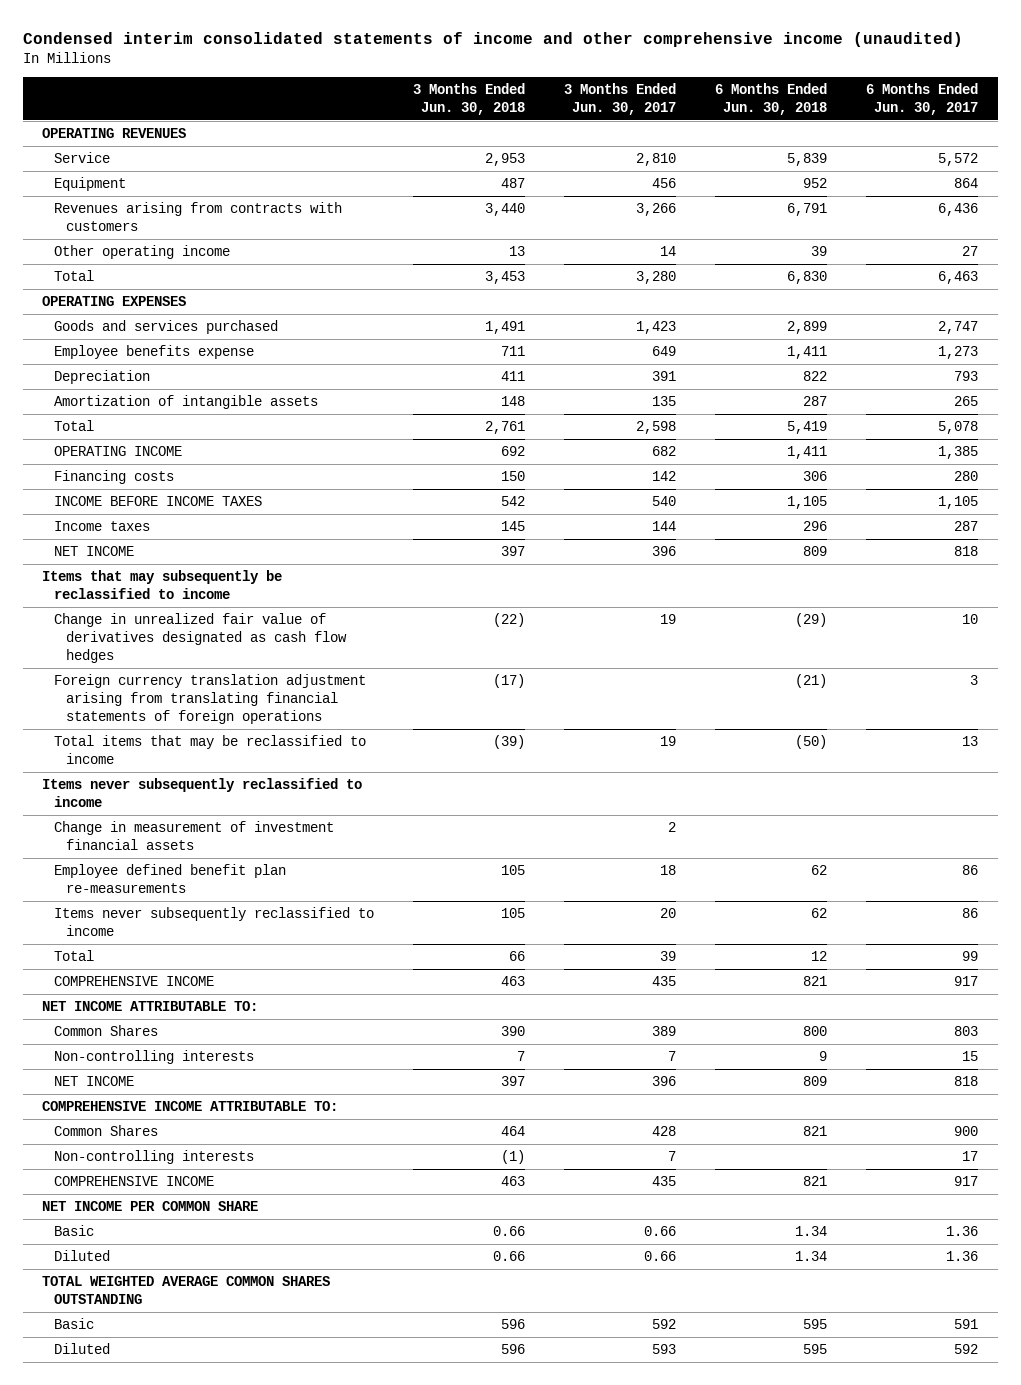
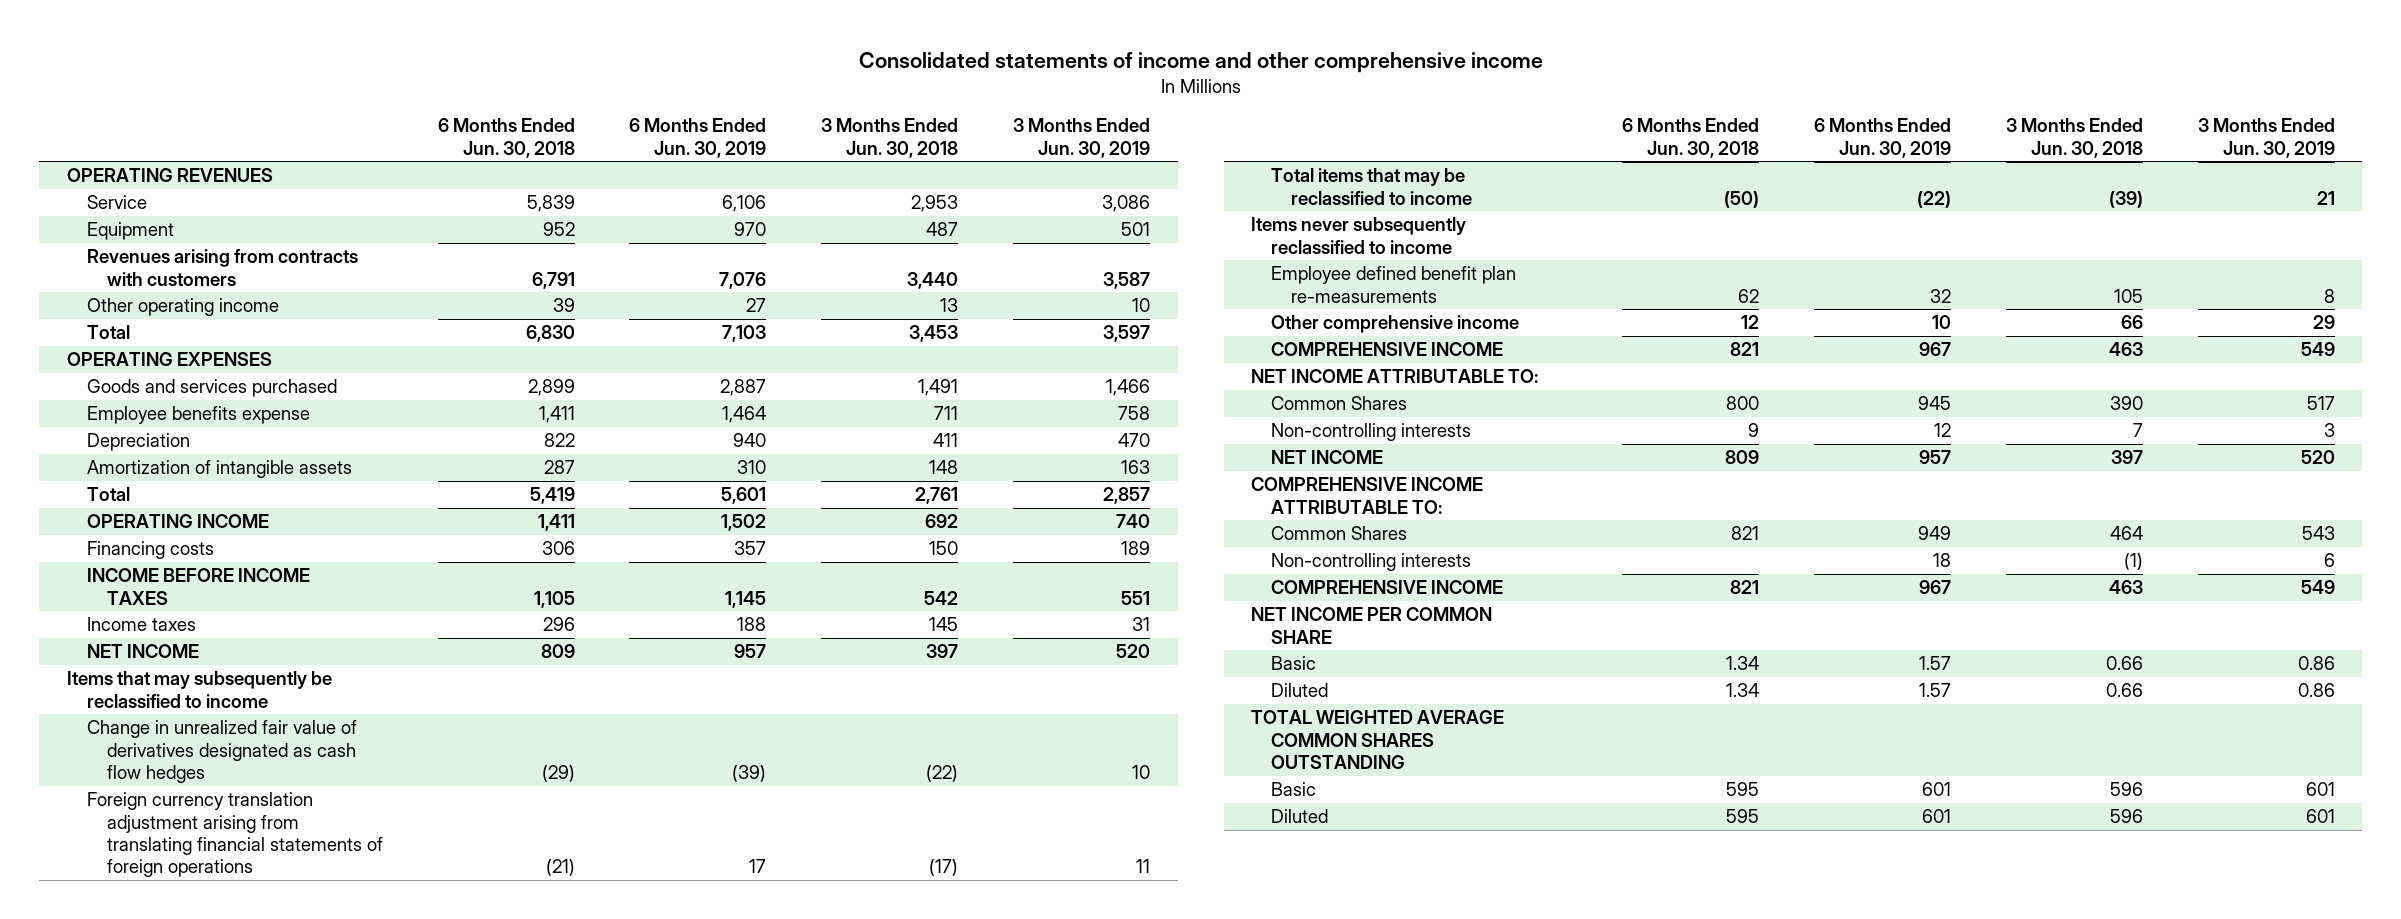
[22,32,963,48] Condensed interim consolidated statements of income and other comprehensive income (unaudited) -> [858,52,1543,74] Consolidated statements of income and other comprehensive income
[564,82,677,115] 3 Months Ended Jun. 30, 2017 -> none
[866,82,979,115] 6 Months Ended Jun. 30, 2017 -> none
none -> [629,118,767,158] 6 Months Ended Jun. 30, 2019
none -> [1013,118,1151,158] 3 Months Ended Jun. 30, 2019
[54,821,335,850] Change in measurement of investment financial assets -> none
[54,907,375,936] Items never subsequently reclassified to income -> none
[54,950,95,962] Total -> [1271,315,1520,334] Other comprehensive income

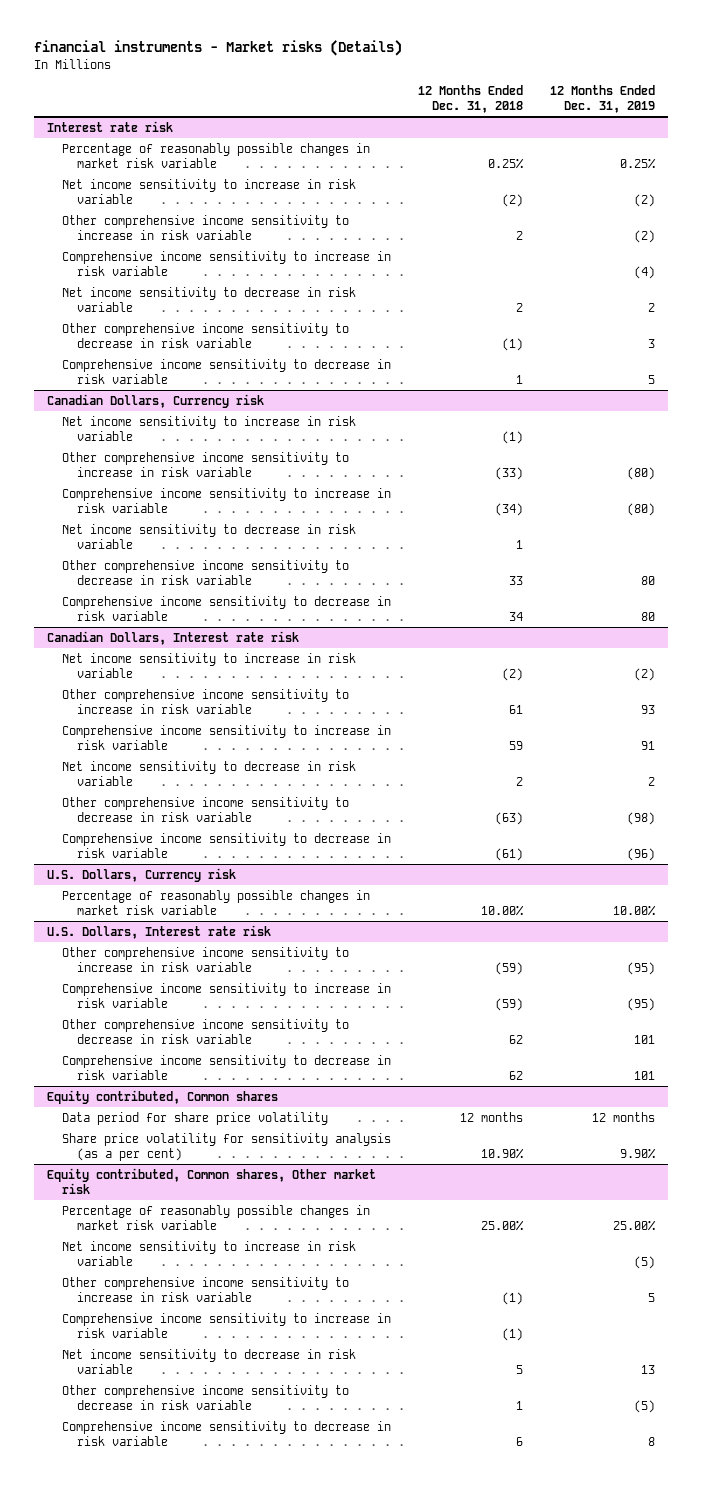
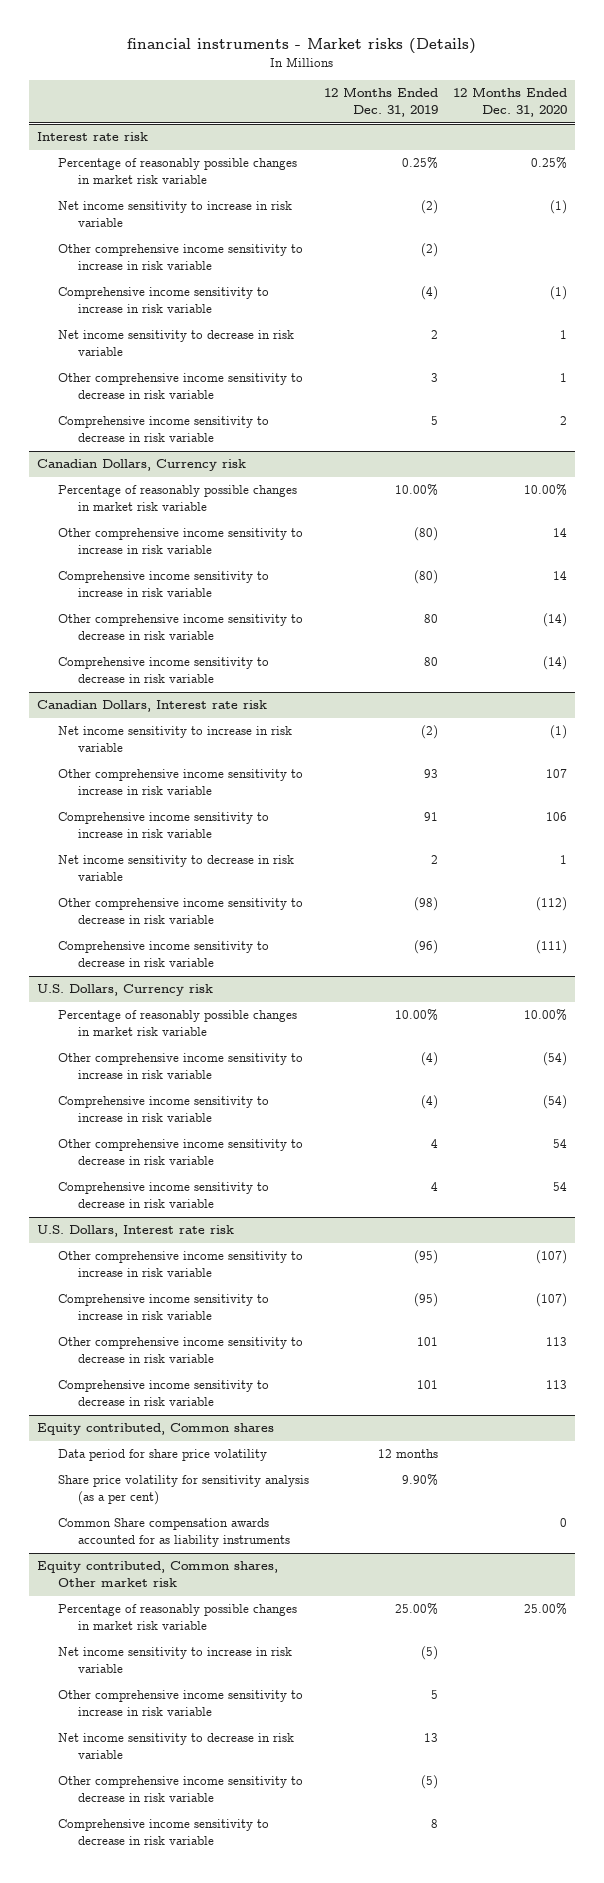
[418,85,524,114] 12 Months Ended Dec. 31, 2018 -> none
none -> [453,87,568,118] 12 Months Ended Dec. 31, 2020
[62,415,357,441] Net income sensitivity to increase in risk variable -> none
none -> [57,485,297,512] Percentage of reasonably possible changes in market risk variable
[62,523,357,549] Net income sensitivity to decrease in risk variable -> none
none -> [57,1053,303,1080] Other comprehensive income sensitivity to increase in risk variable
none -> [57,1096,269,1123] Comprehensive income sensitivity to increase in risk variable
none -> [57,1139,303,1166] Other comprehensive income sensitivity to decrease in risk variable
none -> [57,1182,269,1209] Comprehensive income sensitivity to decrease in risk variable
none -> [57,1518,291,1548] Common Share compensation awards accounted for as liability instruments
[62,1312,392,1338] Comprehensive income sensitivity to increase in risk variable -> none

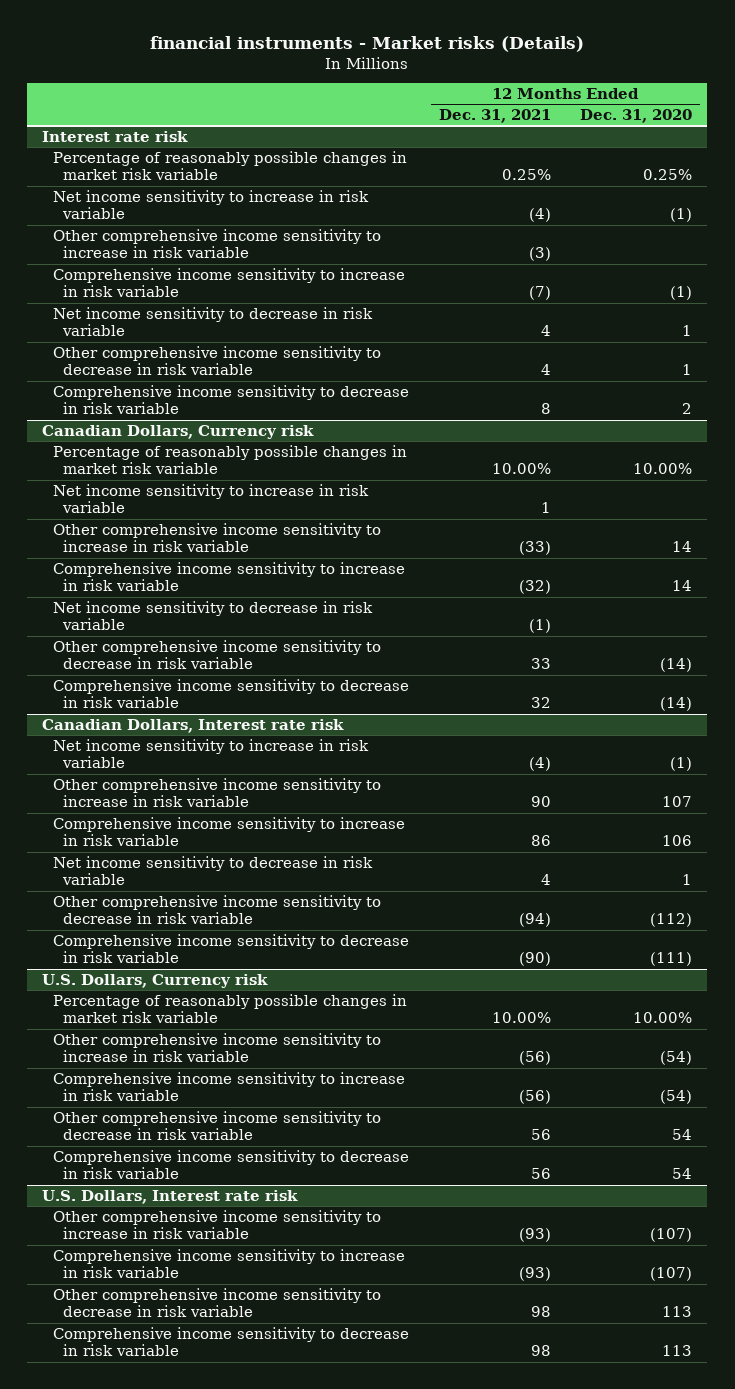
[323,87,438,118] 12 Months Ended Dec. 31, 2019 -> none
none -> [438,108,551,123] Dec. 31, 2021
none -> [52,483,369,514] Net income sensitivity to increase in risk variable
none -> [52,600,373,631] Net income sensitivity to decrease in risk variable
[36,1423,274,1436] Equity contributed, Common shares -> none
[57,1449,267,1462] Data period for share price volatility -> none
[57,1475,309,1506] Share price volatility for sensitivity analysis (as a per cent) -> none
[57,1518,291,1548] Common Share compensation awards accounted for as liability instruments -> none
[36,1561,278,1588] Equity contributed, Common shares, Other market risk -> none
[57,1604,297,1631] Percentage of reasonably possible changes in market risk variable -> none
[57,1647,292,1674] Net income sensitivity to increase in risk variable -> none
[57,1690,303,1717] Other comprehensive income sensitivity to increase in risk variable -> none
[57,1733,294,1760] Net income sensitivity to decrease in risk variable -> none
[57,1776,303,1803] Other comprehensive income sensitivity to decrease in risk variable -> none
[57,1819,269,1846] Comprehensive income sensitivity to decrease in risk variable -> none

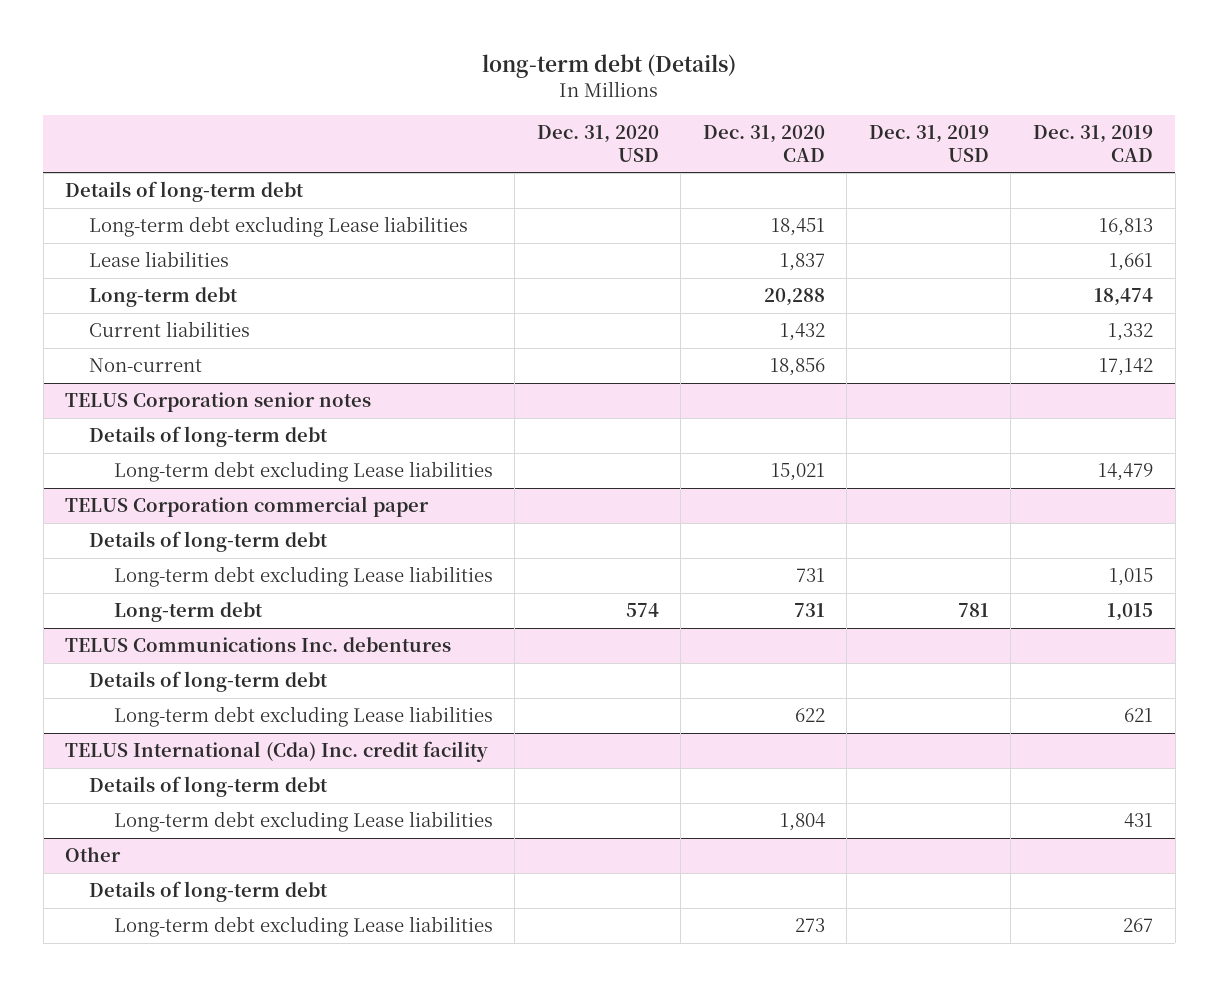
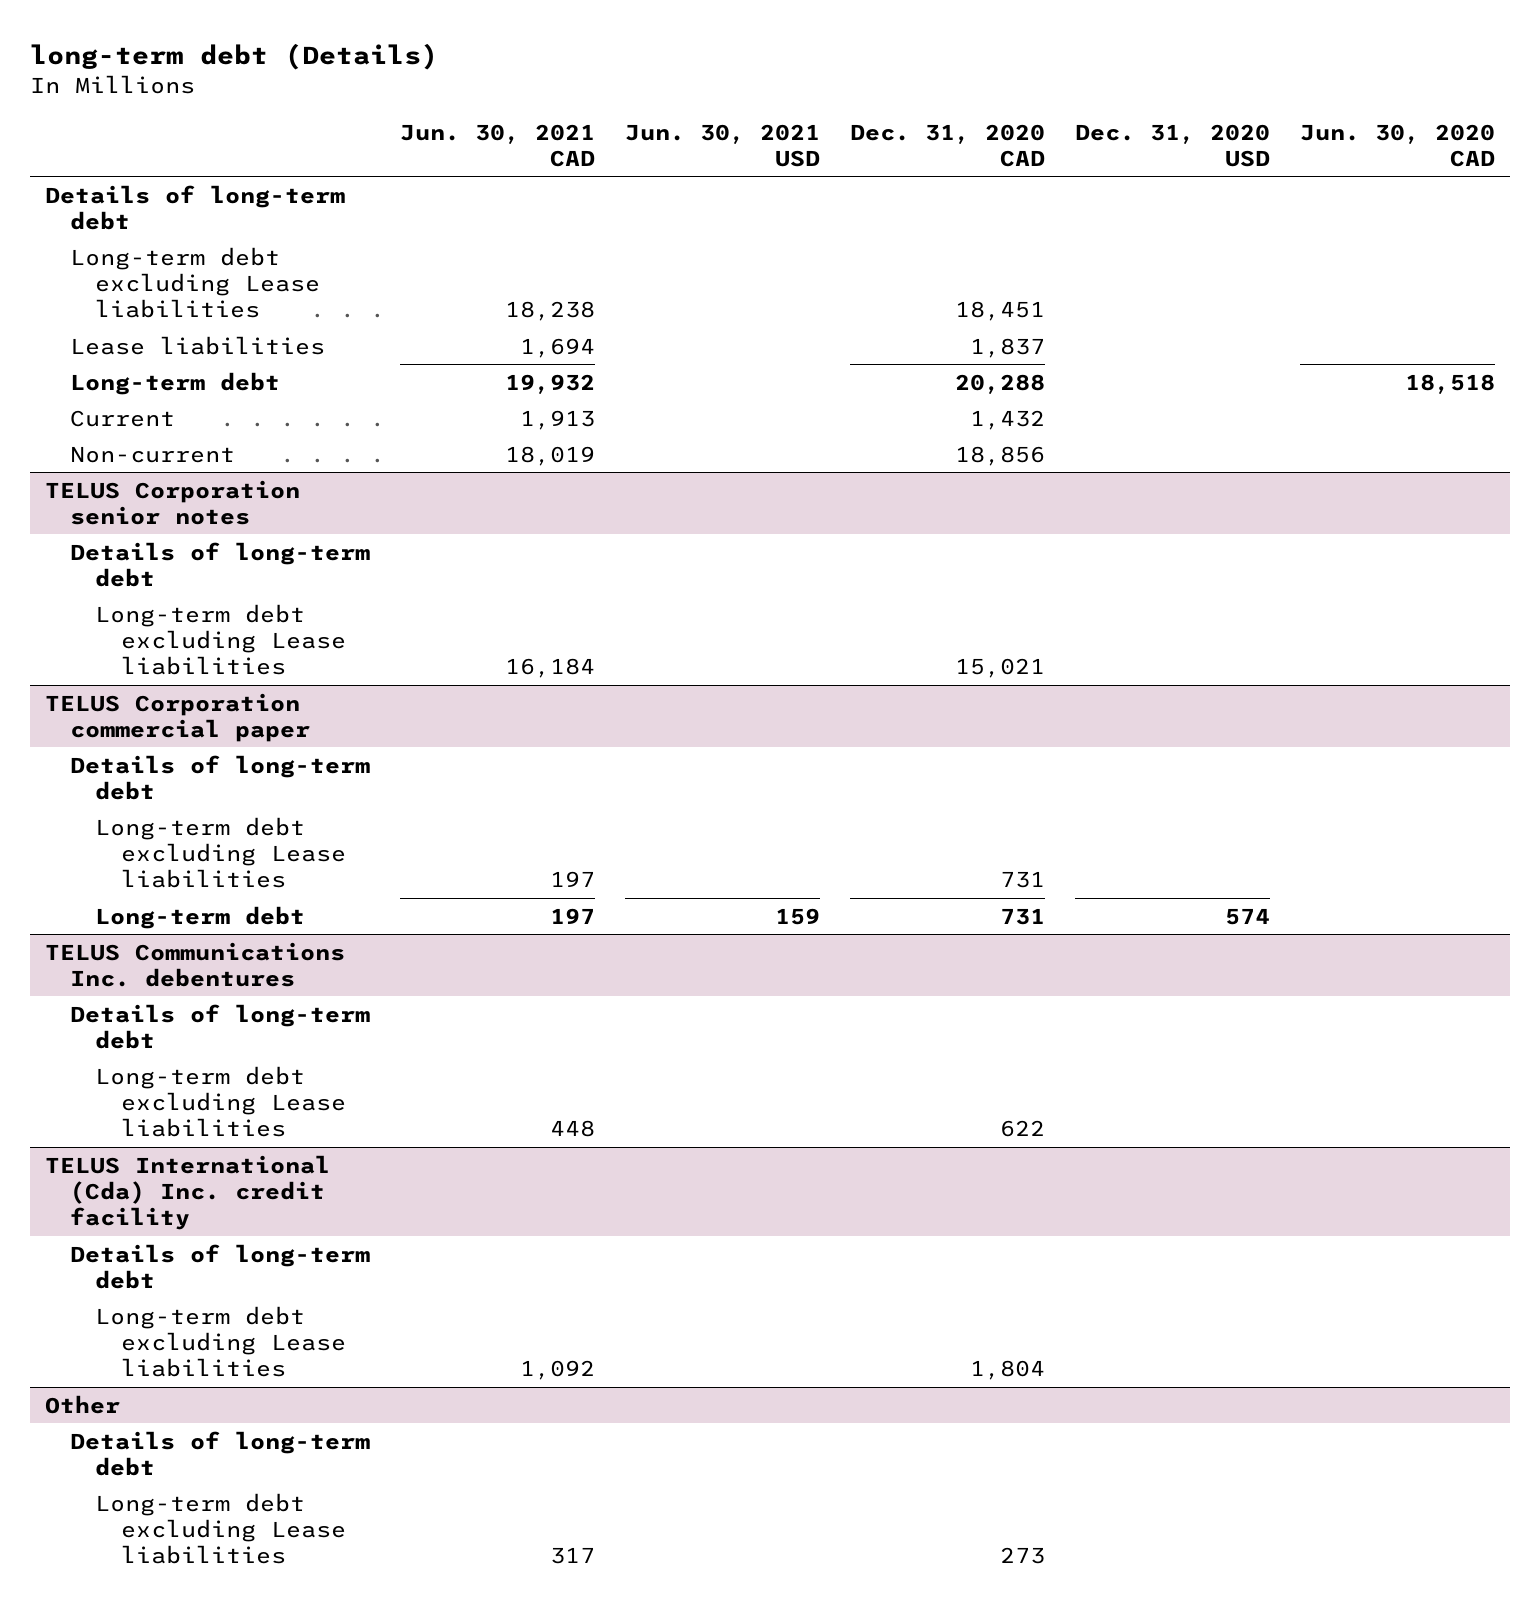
[868,125,989,162] Dec. 31, 2019 USD -> none
[1033,125,1154,162] Dec. 31, 2019 CAD -> none
none -> [400,123,596,167] Jun. 30, 2021 CAD
none -> [625,123,821,167] Jun. 30, 2021 USD
none -> [1299,123,1495,167] Jun. 30, 2020 CAD
[89,321,251,338] Current liabilities -> [70,409,176,427] Current

